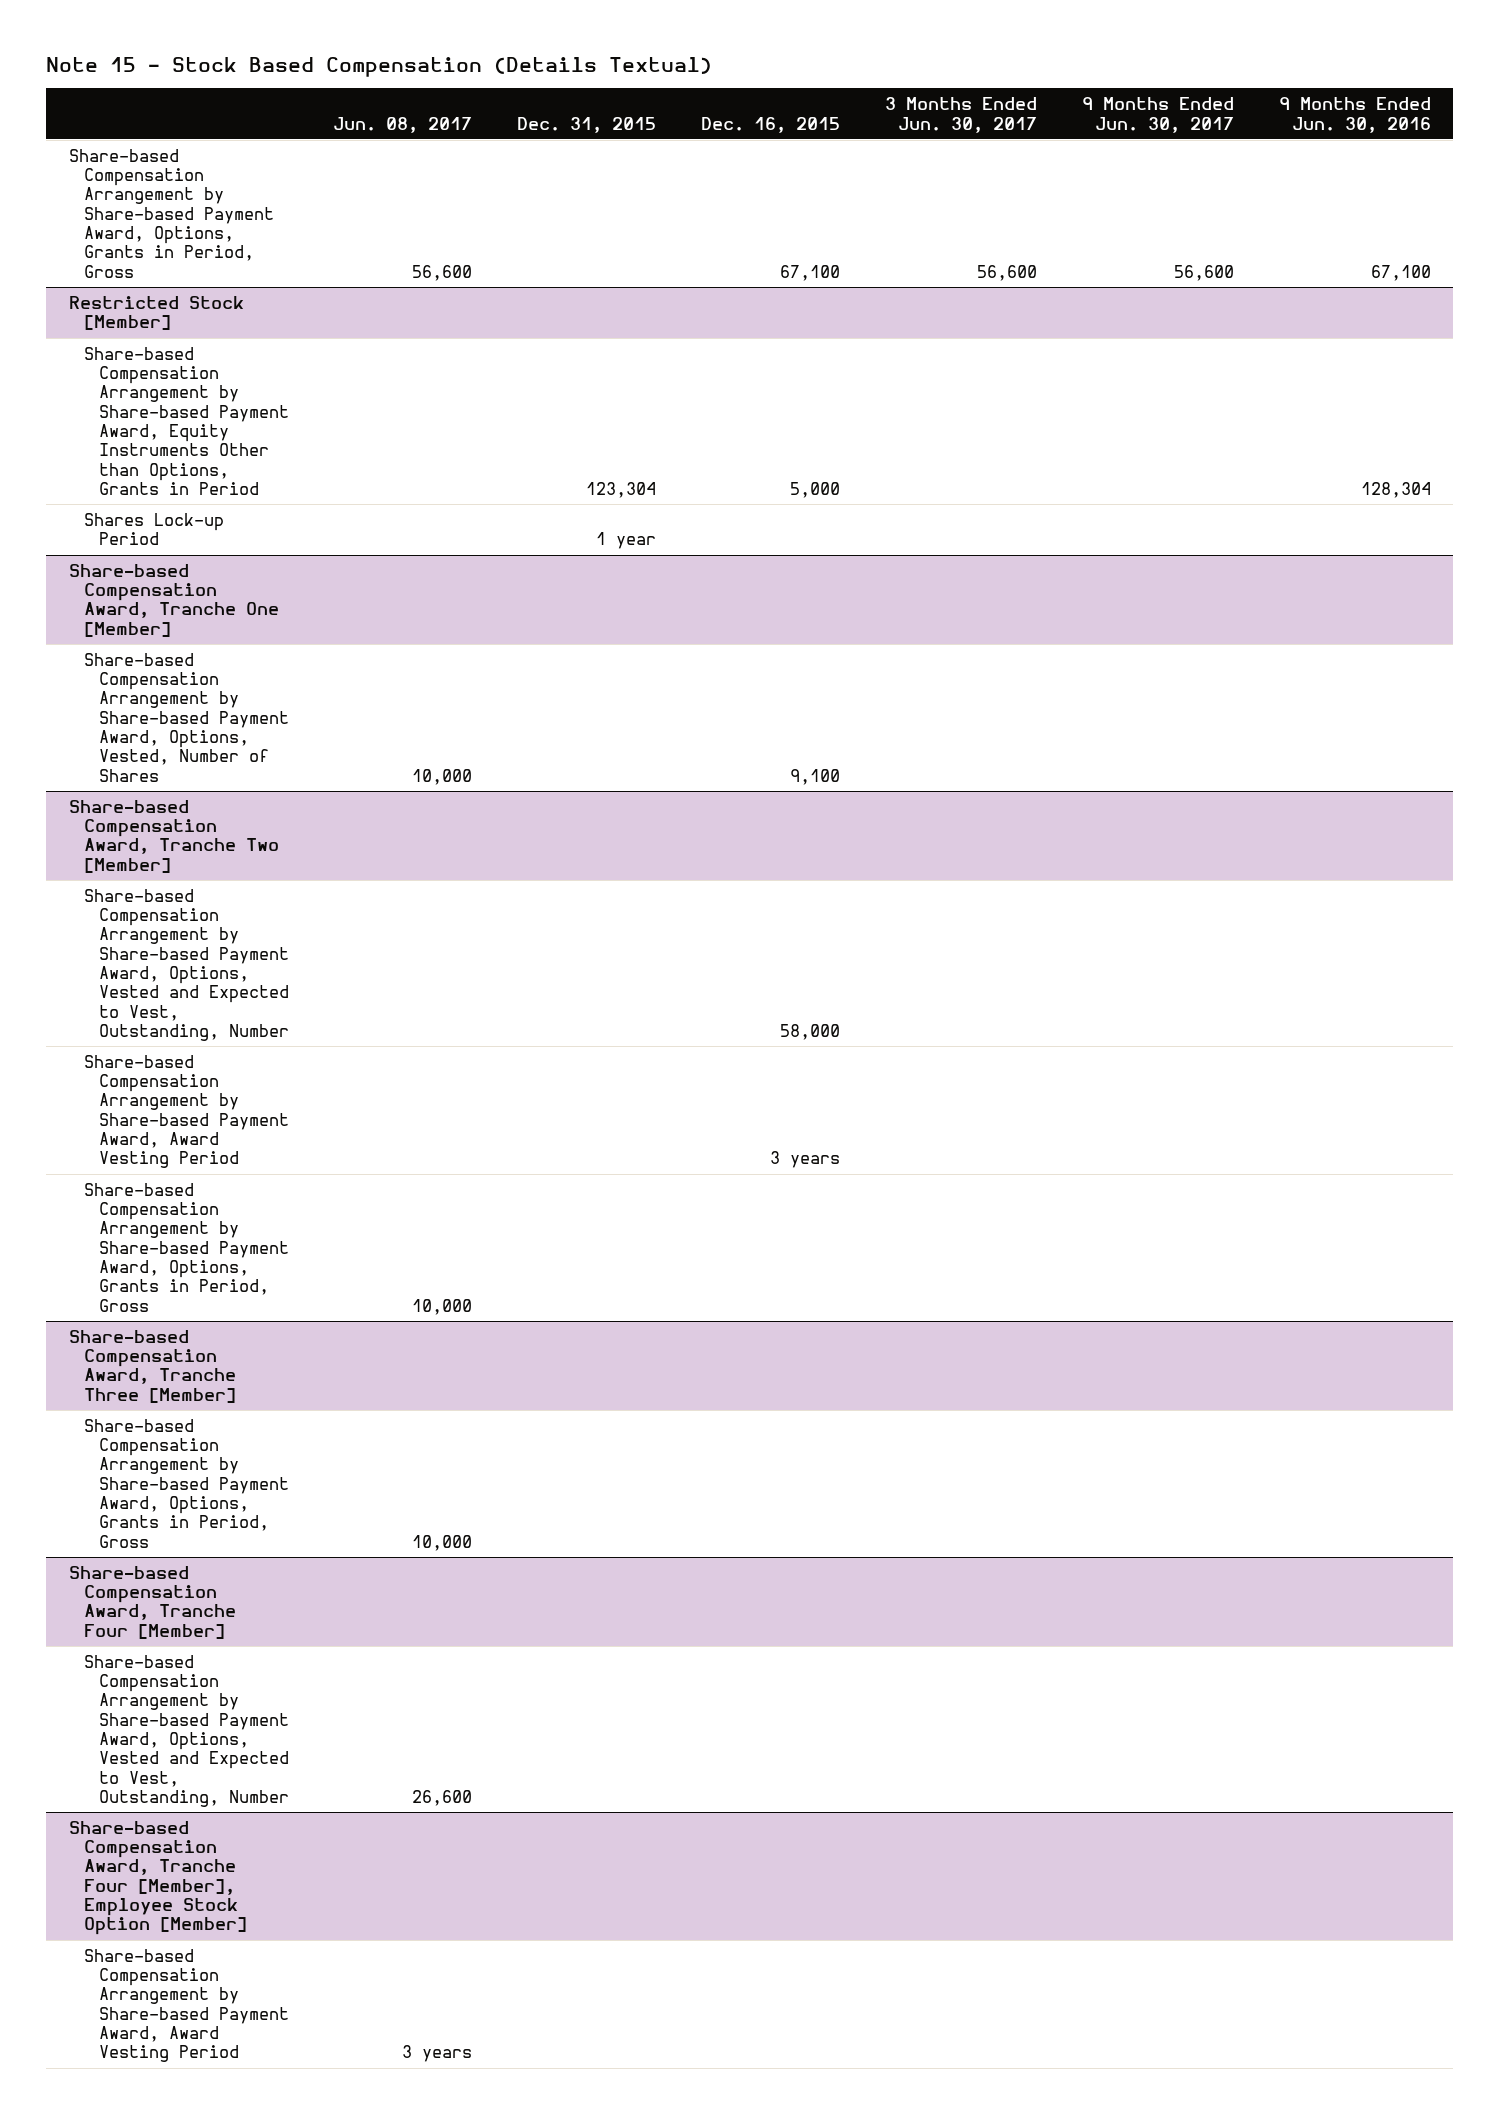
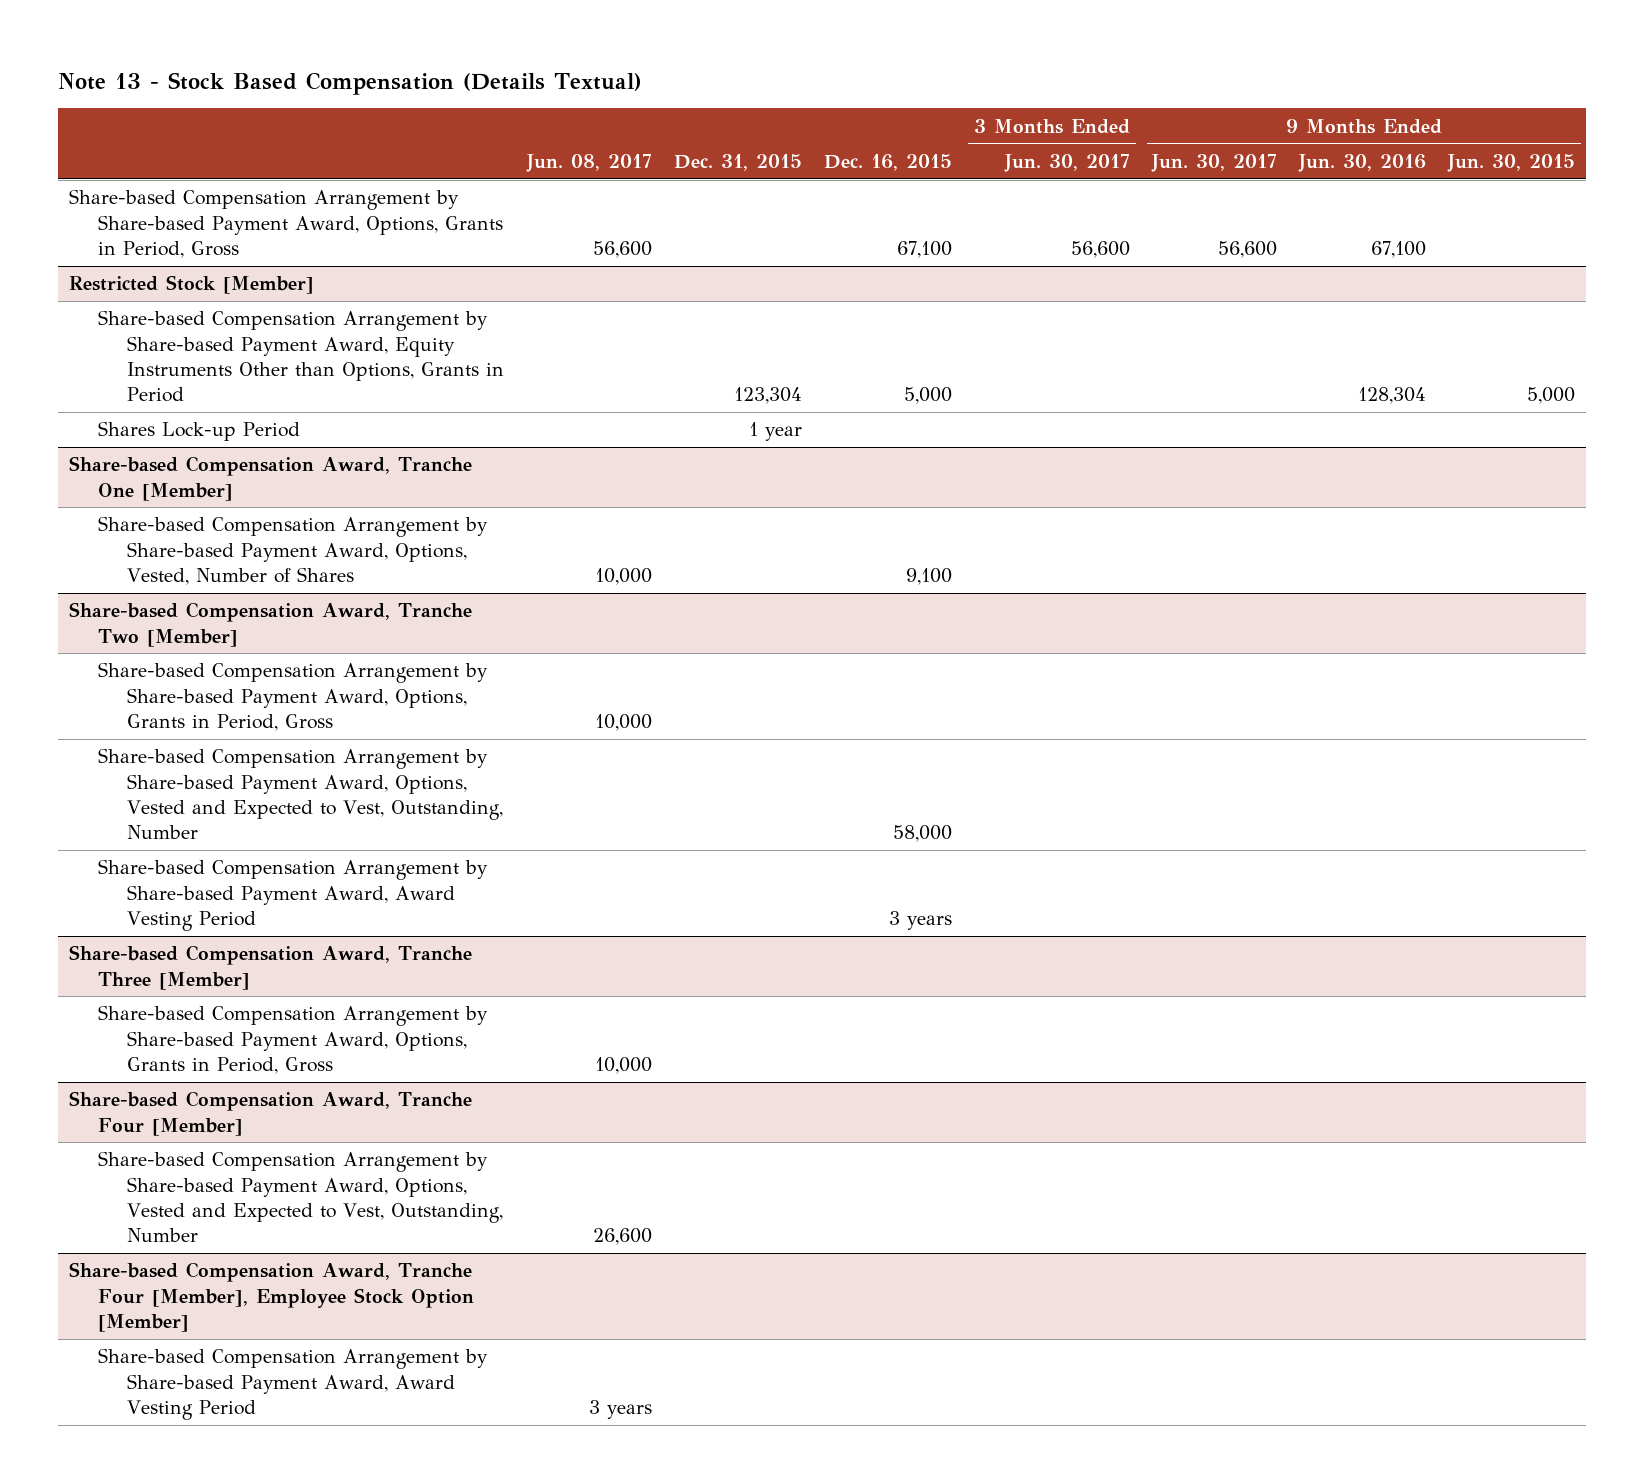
[46,56,713,77] Note 15 - Stock Based Compensation (Details Textual) -> [57,71,642,95] Note 13 - Stock Based Compensation (Details Textual)
none -> [1447,154,1576,173] Jun. 30, 2015
[83,1182,289,1312] Share-based Compensation Arrangement by Share-based Payment Award, Options, Grants in Period, Gross -> [98,662,489,731] Share-based Compensation Arrangement by Share-based Payment Award, Options, Grants in Period, Gross

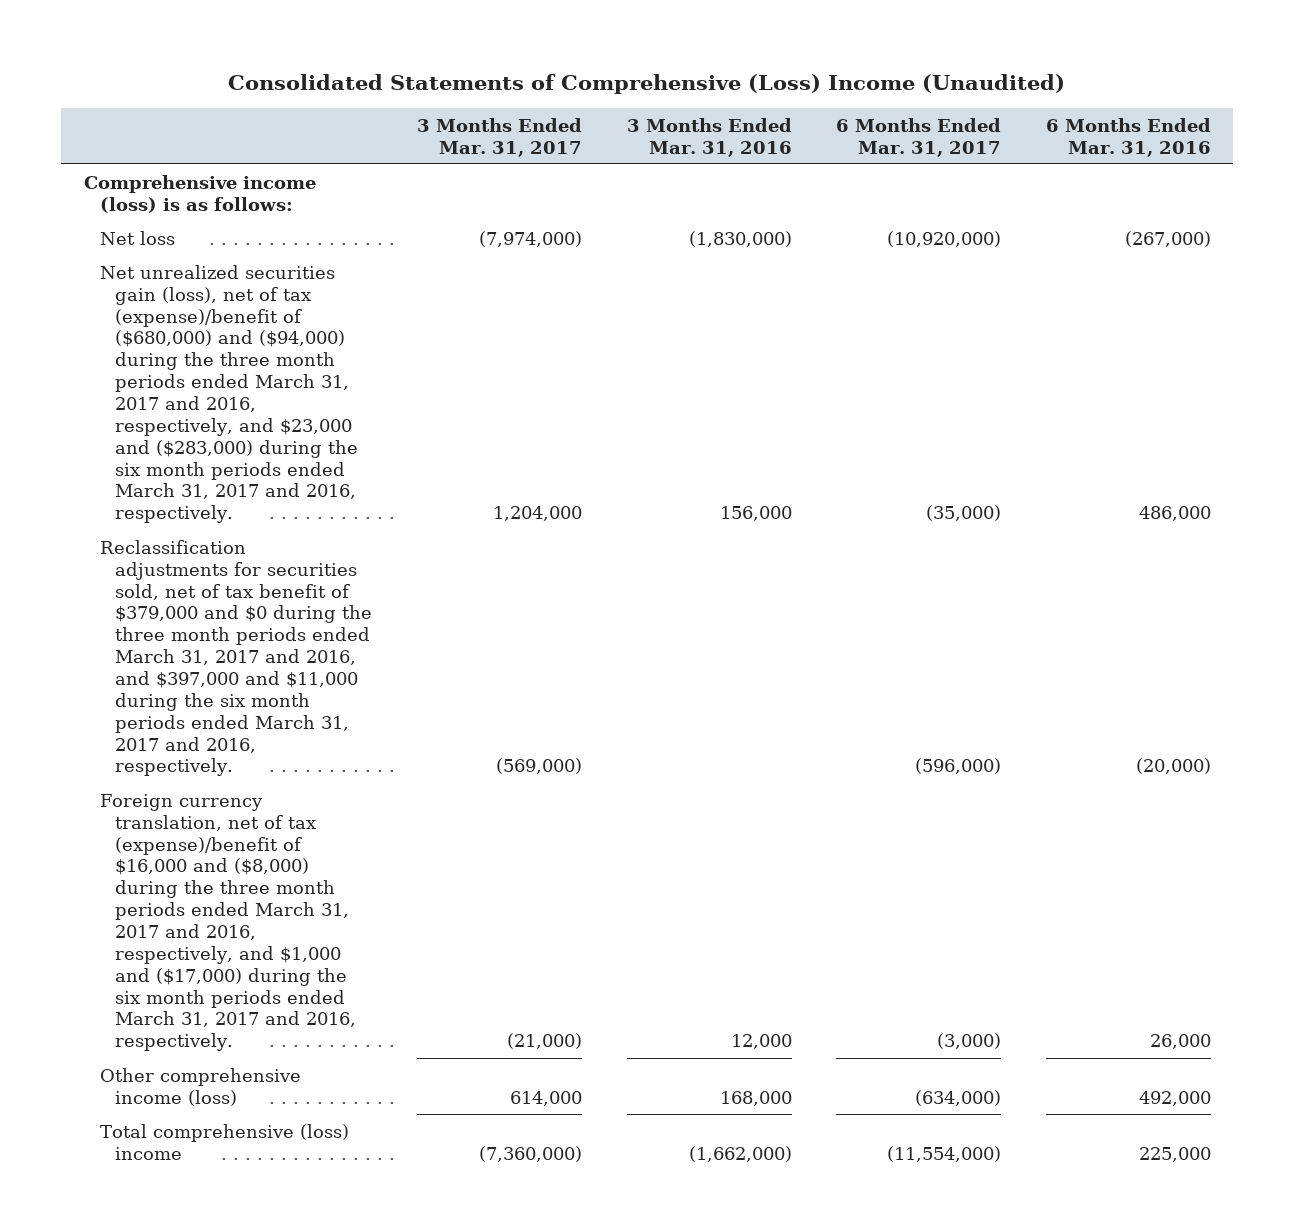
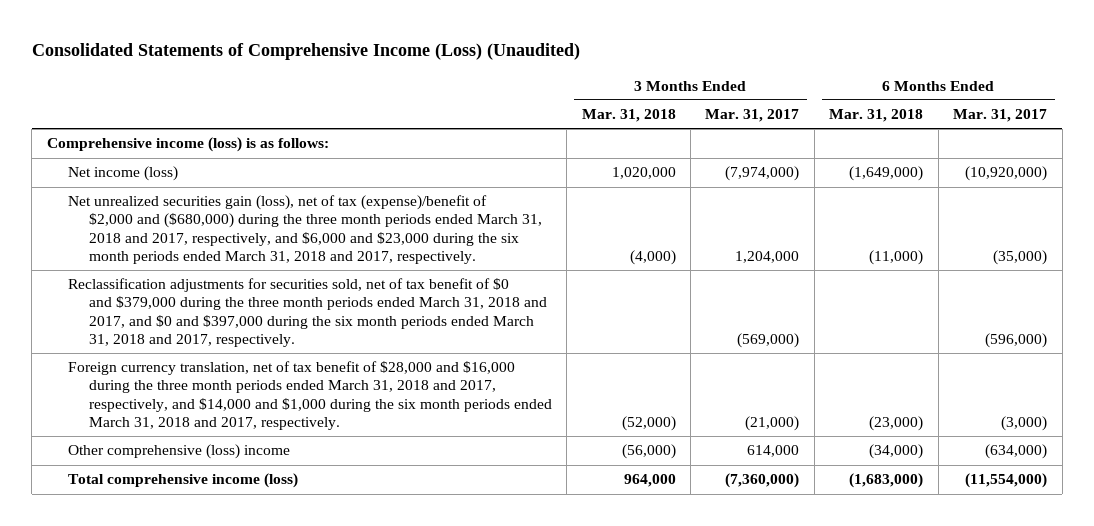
[228,73,1066,94] Consolidated Statements of Comprehensive (Loss) Income (Unaudited) -> [31,42,580,60] Consolidated Statements of Comprehensive Income (Loss) (Unaudited)
[626,117,792,157] 3 Months Ended Mar. 31, 2016 -> none
[1045,117,1211,157] 6 Months Ended Mar. 31, 2016 -> none
none -> [581,109,676,123] Mar. 31, 2018
none -> [829,109,924,123] Mar. 31, 2018
[99,230,175,245] Net loss -> [67,166,178,182] Net income (loss)
[99,264,359,524] Net unrealized securities gain (loss), net of tax (expense)/benefit of ($680,000) and ($94,000) during the three month periods ended March 31, 2017 and 2016, respectively, and $23,000 and ($283,000) during the six month periods ended March 31, 2017 and 2016, respectively. -> [67,195,542,264] Net unrealized securities gain (loss), net of tax (expense)/benefit of $2,000 and ($680,000) during the three month periods ended March 31, 2018 and 2017, respectively, and $6,000 and $23,000 during the six month periods ended March 31, 2018 and 2017, respectively.
[99,539,373,777] Reclassification adjustments for securities sold, net of tax benefit of $379,000 and $0 during the three month periods ended March 31, 2017 and 2016, and $397,000 and $11,000 during the six month periods ended March 31, 2017 and 2016, respectively. -> [67,278,547,347] Reclassification adjustments for securities sold, net of tax benefit of $0 and $379,000 during the three month periods ended March 31, 2018 and 2017, and $0 and $397,000 during the six month periods ended March 31, 2018 and 2017, respectively.
[99,793,357,1052] Foreign currency translation, net of tax (expense)/benefit of $16,000 and ($8,000) during the three month periods ended March 31, 2017 and 2016, respectively, and $1,000 and ($17,000) during the six month periods ended March 31, 2017 and 2016, respectively. -> [67,361,552,430] Foreign currency translation, net of tax benefit of $28,000 and $16,000 during the three month periods ended March 31, 2018 and 2017, respectively, and $14,000 and $1,000 during the six month periods ended March 31, 2018 and 2017, respectively.
[99,1067,301,1106] Other comprehensive income (loss) -> [67,444,290,460] Other comprehensive (loss) income
[99,1123,349,1160] Total comprehensive (loss) income -> [67,473,298,489] Total comprehensive income (loss)

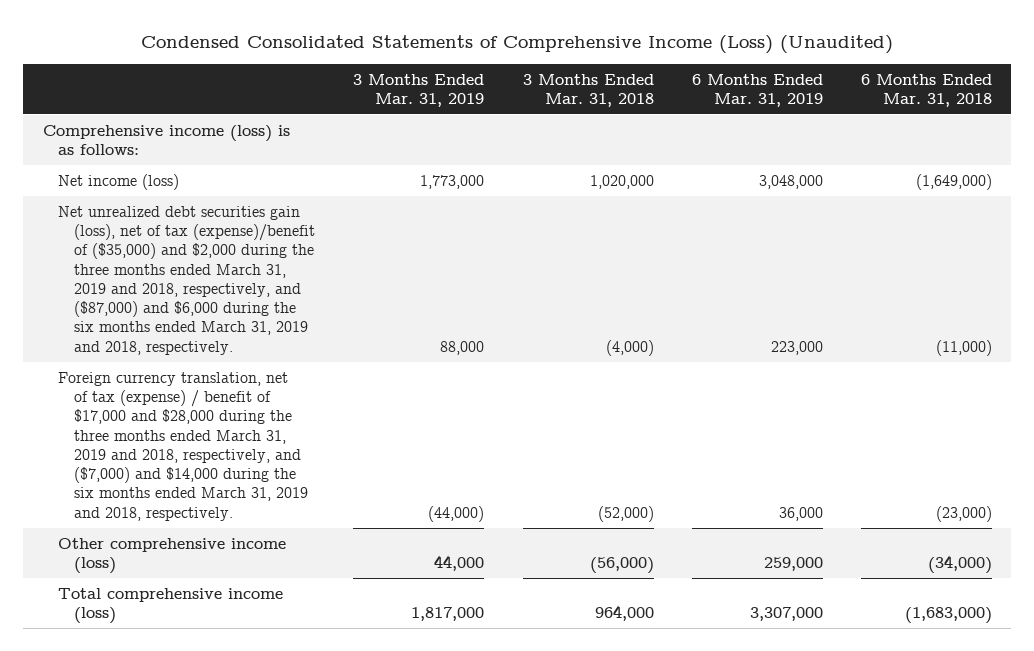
[31,42,580,60] Consolidated Statements of Comprehensive Income (Loss) (Unaudited) -> [141,35,894,55] Condensed Consolidated Statements of Comprehensive Income (Loss) (Unaudited)
[705,109,800,123] Mar. 31, 2017 -> none
[953,109,1048,123] Mar. 31, 2017 -> none
none -> [353,73,485,107] 3 Months Ended Mar. 31, 2019
none -> [691,73,823,107] 6 Months Ended Mar. 31, 2019
[67,278,547,347] Reclassification adjustments for securities sold, net of tax benefit of $0 and $379,000 during the three month periods ended March 31, 2018 and 2017, and $0 and $397,000 during the six month periods ended March 31, 2018 and 2017, respectively. -> none
[67,195,542,264] Net unrealized securities gain (loss), net of tax (expense)/benefit of $2,000 and ($680,000) during the three month periods ended March 31, 2018 and 2017, respectively, and $6,000 and $23,000 during the six month periods ended March 31, 2018 and 2017, respectively. -> [58,205,316,355] Net unrealized debt securities gain (loss), net of tax (expense)/benefit of ($35,000) and $2,000 during the three months ended March 31, 2019 and 2018, respectively, and ($87,000) and $6,000 during the six months ended March 31, 2019 and 2018, respectively.
[67,361,552,430] Foreign currency translation, net of tax benefit of $28,000 and $16,000 during the three month periods ended March 31, 2018 and 2017, respectively, and $14,000 and $1,000 during the six month periods ended March 31, 2018 and 2017, respectively. -> [58,371,309,521] Foreign currency translation, net of tax (expense) / benefit of $17,000 and $28,000 during the three months ended March 31, 2019 and 2018, respectively, and ($7,000) and $14,000 during the six months ended March 31, 2019 and 2018, respectively.
[67,444,290,460] Other comprehensive (loss) income -> [58,537,287,575] Other comprehensive income (loss)

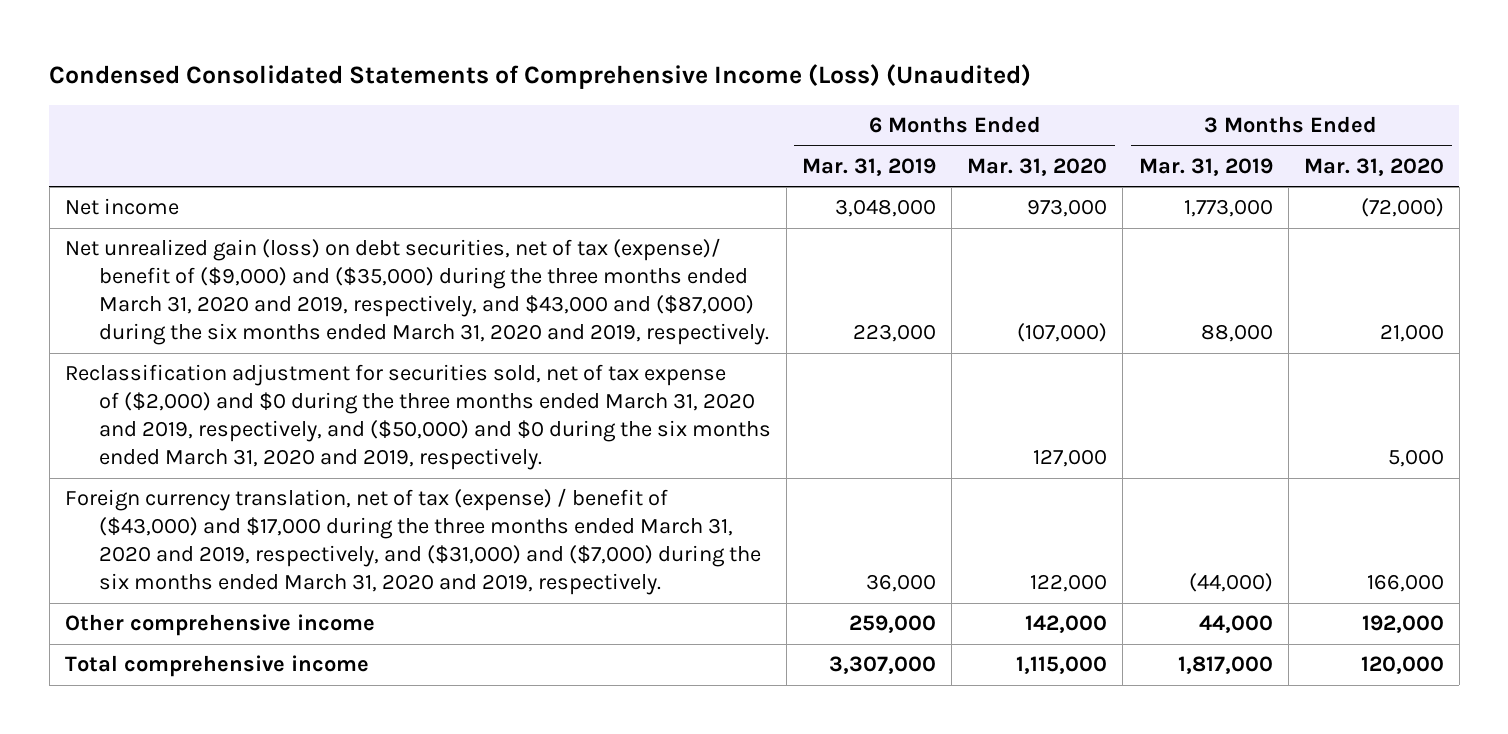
[522,73,654,107] 3 Months Ended Mar. 31, 2018 -> none
[860,73,992,107] 6 Months Ended Mar. 31, 2018 -> none
none -> [967,157,1108,176] Mar. 31, 2020
none -> [1303,157,1444,176] Mar. 31, 2020
[42,124,290,156] Comprehensive income (loss) is as follows: -> none
[58,173,180,190] Net income (loss) -> [64,198,179,216] Net income
[58,205,316,355] Net unrealized debt securities gain (loss), net of tax (expense)/benefit of ($35,000) and $2,000 during the three months ended March 31, 2019 and 2018, respectively, and ($87,000) and $6,000 during the six months ended March 31, 2019 and 2018, respectively. -> [64,238,770,346] Net unrealized gain (loss) on debt securities, net of tax (expense)/ benefit of ($9,000) and ($35,000) during the three months ended March 31, 2020 and 2019, respectively, and $43,000 and ($87,000) during the six months ended March 31, 2020 and 2019, respectively.
none -> [64,364,772,471] Reclassification adjustment for securities sold, net of tax expense of ($2,000) and $0 during the three months ended March 31, 2020 and 2019, respectively, and ($50,000) and $0 during the six months ended March 31, 2020 and 2019, respectively.
[58,371,309,521] Foreign currency translation, net of tax (expense) / benefit of $17,000 and $28,000 during the three months ended March 31, 2019 and 2018, respectively, and ($7,000) and $14,000 during the six months ended March 31, 2019 and 2018, respectively. -> [64,488,762,596] Foreign currency translation, net of tax (expense) / benefit of ($43,000) and $17,000 during the three months ended March 31, 2020 and 2019, respectively, and ($31,000) and ($7,000) during the six months ended March 31, 2020 and 2019, respectively.
[58,537,287,575] Other comprehensive income (loss) -> [64,614,375,637] Other comprehensive income
[58,587,284,625] Total comprehensive income (loss) -> [64,655,369,678] Total comprehensive income

